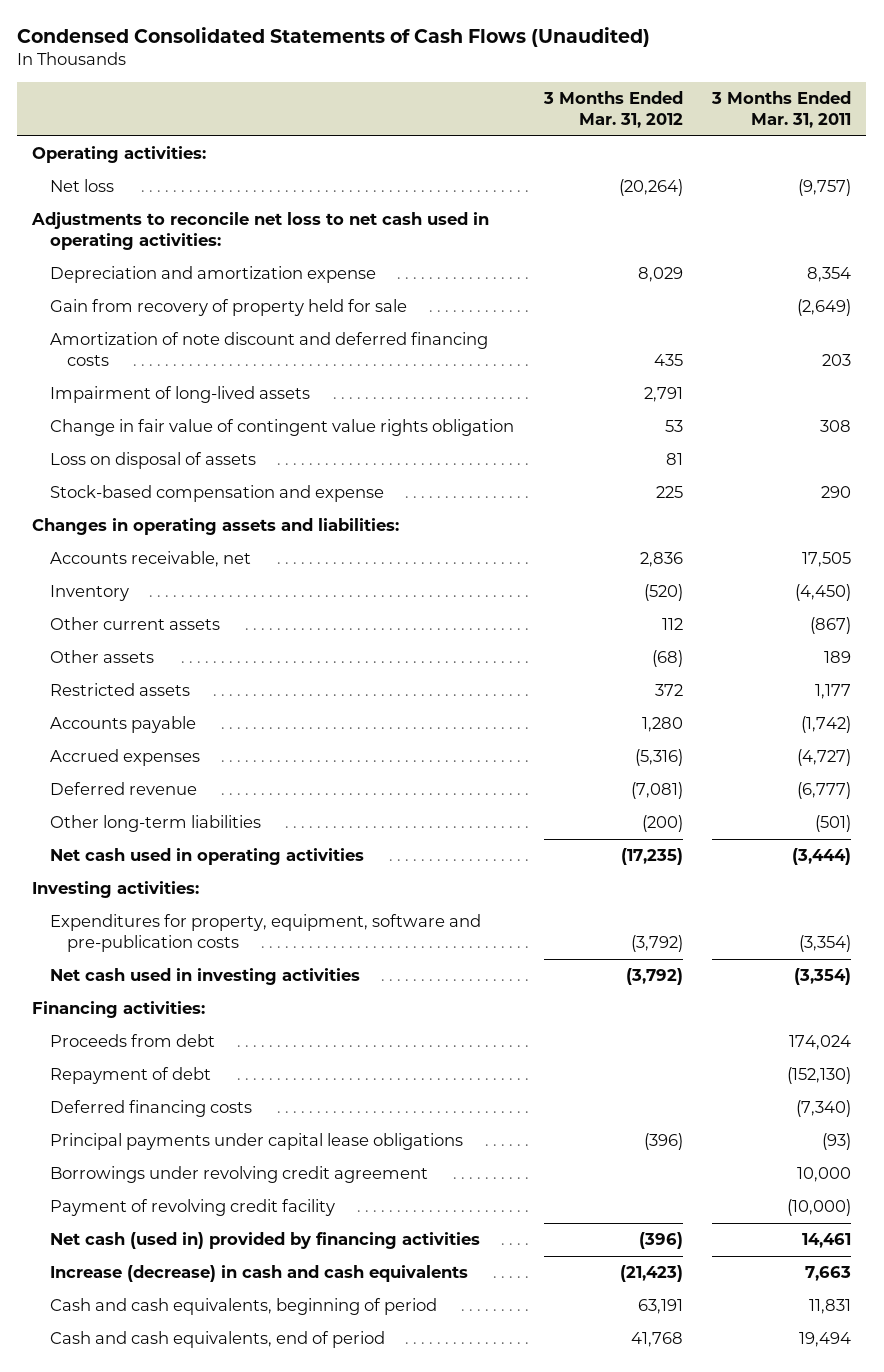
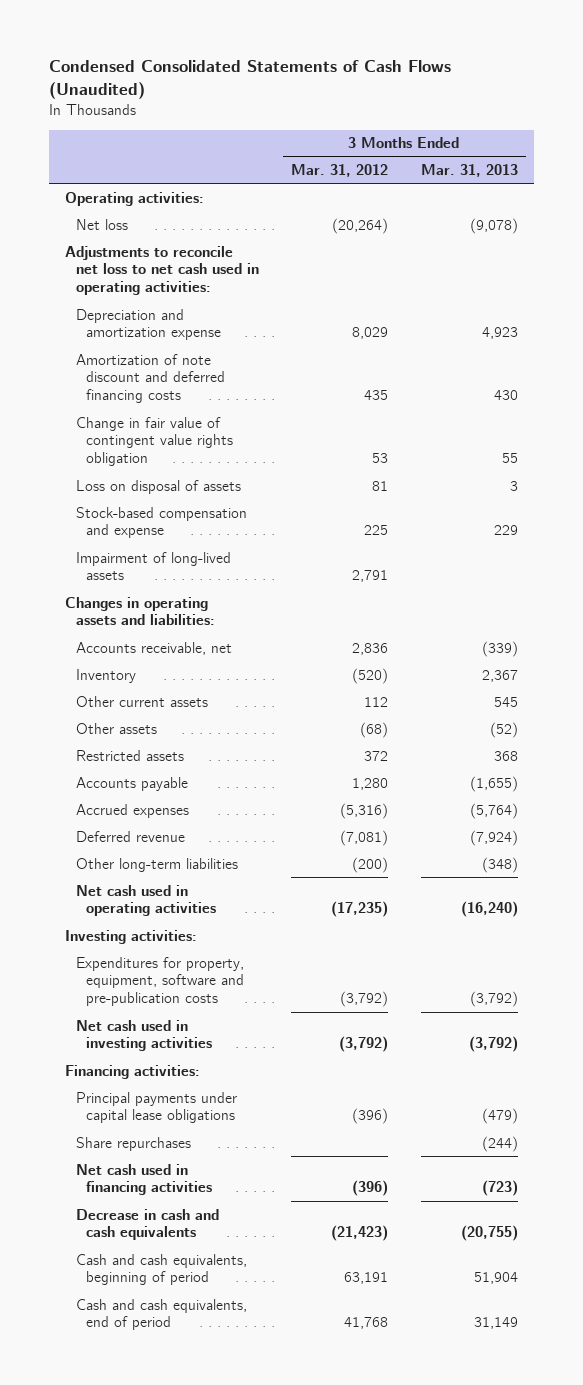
[711,90,852,128] 3 Months Ended Mar. 31, 2011 -> none
none -> [420,164,518,178] Mar. 31, 2013
[49,299,407,317] Gain from recovery of property held for sale -> none
[49,386,310,404] Impairment of long-lived assets -> [75,551,231,581] Impairment of long-lived assets
[49,1034,215,1048] Proceeds from debt -> none
[49,1067,211,1085] Repayment of debt -> none
[49,1100,252,1118] Deferred financing costs -> none
[49,1166,428,1184] Borrowings under revolving credit agreement -> none
[49,1199,335,1217] Payment of revolving credit facility -> none
none -> [75,1136,191,1151] Share repurchases
[49,1232,480,1250] Net cash (used in) provided by financing activities -> [75,1163,213,1196] Net cash used in financing activities
[49,1265,468,1283] Increase (decrease) in cash and cash equivalents -> [75,1208,219,1241] Decrease in cash and cash equivalents

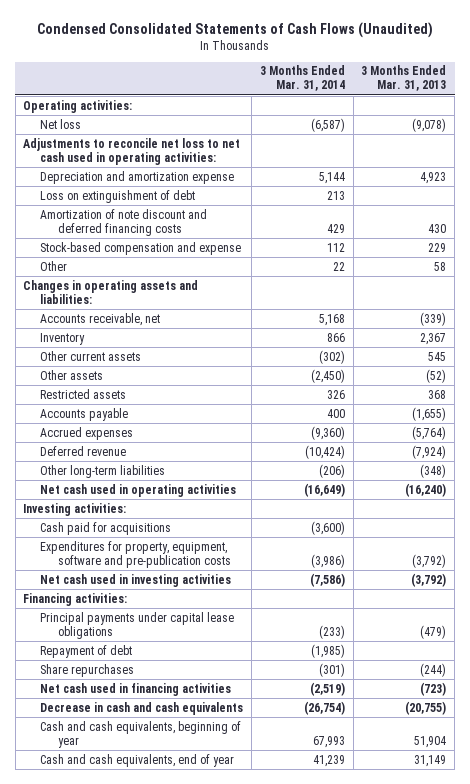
[291,164,389,178] Mar. 31, 2012 -> none
none -> [259,65,345,92] 3 Months Ended Mar. 31, 2014
none -> [40,189,196,203] Loss on extinguishment of debt
[75,416,234,467] Change in fair value of contingent value rights obligation -> none
[75,479,241,494] Loss on disposal of assets -> none
[75,551,231,581] Impairment of long-lived assets -> none
none -> [40,260,68,271] Other
none -> [40,521,172,535] Cash paid for acquisitions
none -> [40,644,133,658] Repayment of debt
[75,1253,247,1286] Cash and cash equivalents, beginning of period -> [40,720,242,748] Cash and cash equivalents, beginning of year
[75,1298,247,1331] Cash and cash equivalents, end of period -> [40,753,235,767] Cash and cash equivalents, end of year

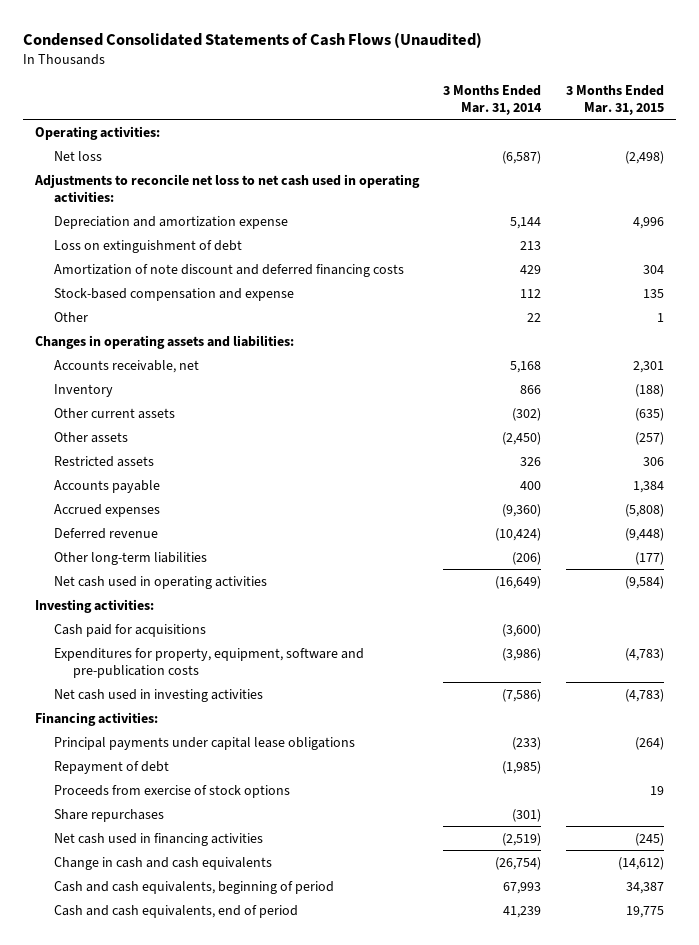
[361,65,447,92] 3 Months Ended Mar. 31, 2013 -> none
none -> [565,85,664,115] 3 Months Ended Mar. 31, 2015
none -> [54,784,291,798] Proceeds from exercise of stock options
[40,701,244,715] Decrease in cash and cash equivalents -> [54,856,273,870] Change in cash and cash equivalents
[40,720,242,748] Cash and cash equivalents, beginning of year -> [54,880,335,894] Cash and cash equivalents, beginning of period
[40,753,235,767] Cash and cash equivalents, end of year -> [54,904,299,918] Cash and cash equivalents, end of period

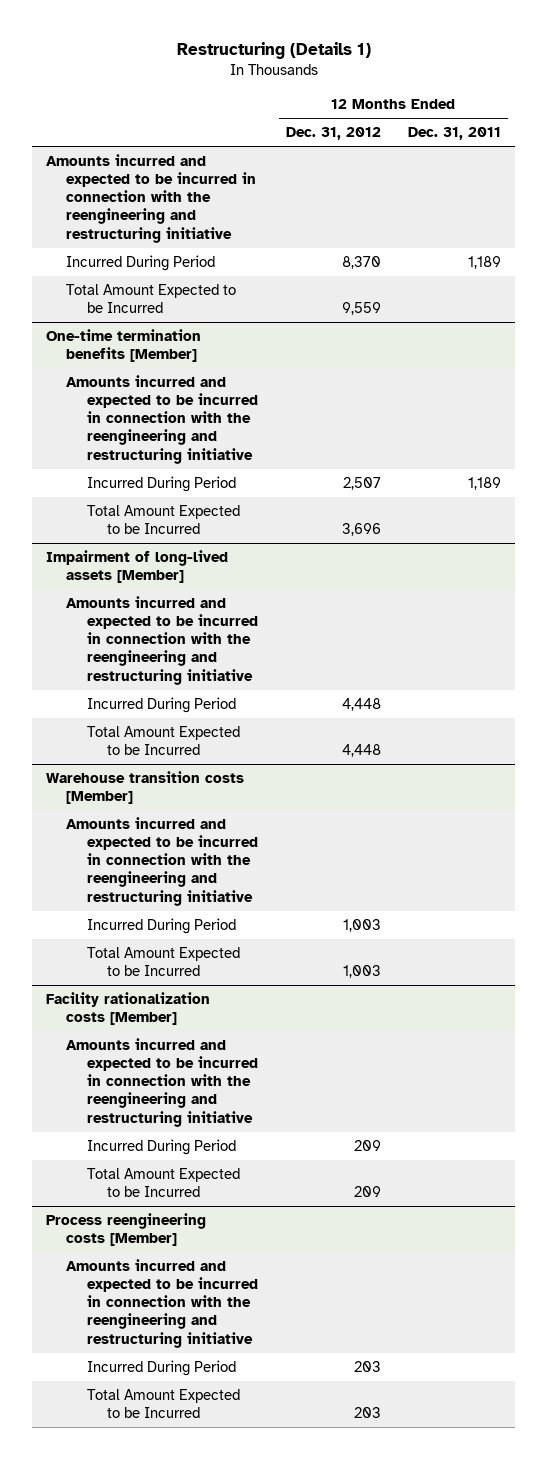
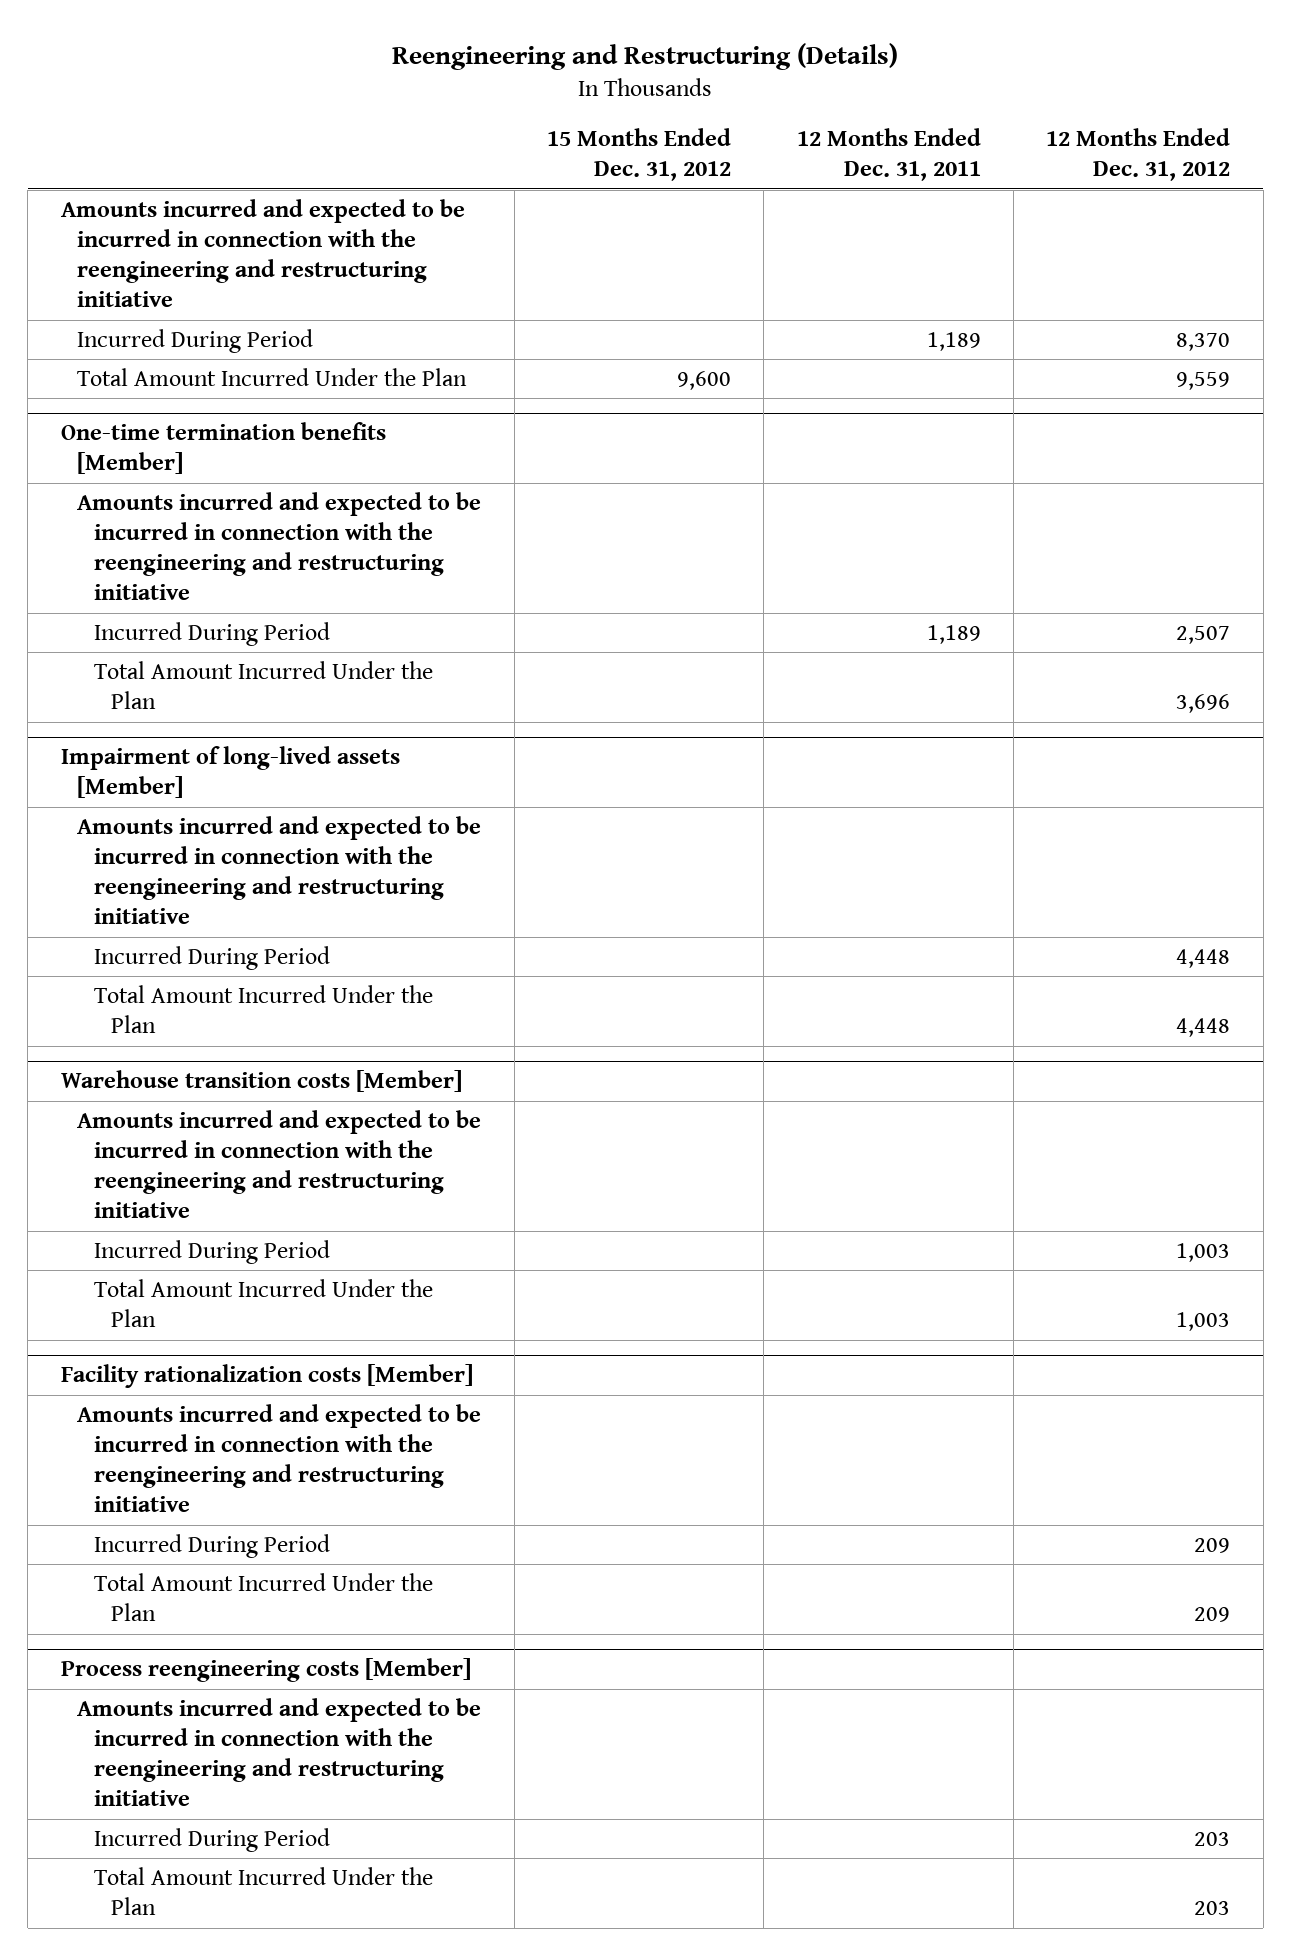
[176,41,371,59] Restructuring (Details 1) -> [392,43,899,71] Reengineering and Restructuring (Details)
none -> [547,127,732,182] 15 Months Ended Dec. 31, 2012
[66,284,237,314] Total Amount Expected to be Incurred -> [77,367,468,386] Total Amount Incurred Under the Plan
[86,505,240,535] Total Amount Expected to be Incurred -> [94,660,434,710] Total Amount Incurred Under the Plan
[86,726,240,756] Total Amount Expected to be Incurred -> [94,984,434,1034] Total Amount Incurred Under the Plan
[86,947,240,977] Total Amount Expected to be Incurred -> [94,1278,434,1328] Total Amount Incurred Under the Plan
[86,1168,240,1198] Total Amount Expected to be Incurred -> [94,1572,434,1622] Total Amount Incurred Under the Plan
[86,1389,240,1419] Total Amount Expected to be Incurred -> [94,1866,434,1916] Total Amount Incurred Under the Plan

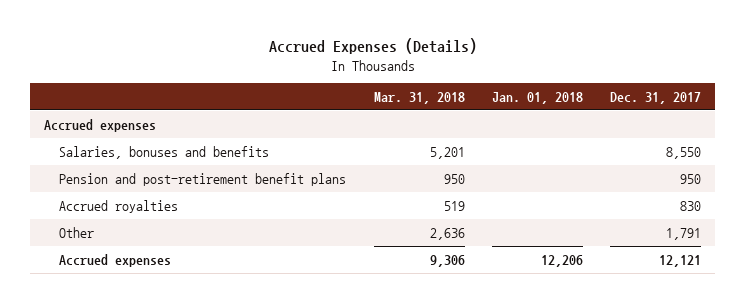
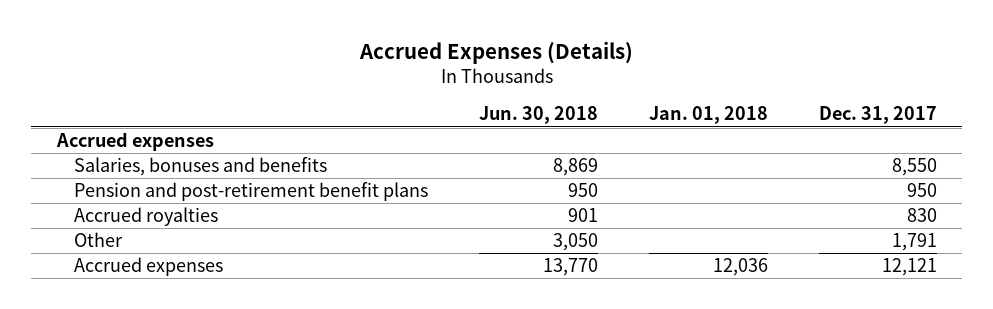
[373,92,465,105] Mar. 31, 2018 -> none
none -> [479,106,599,125] Jun. 30, 2018
[541,254,584,267] 12,206 -> [713,258,769,277] 12,036

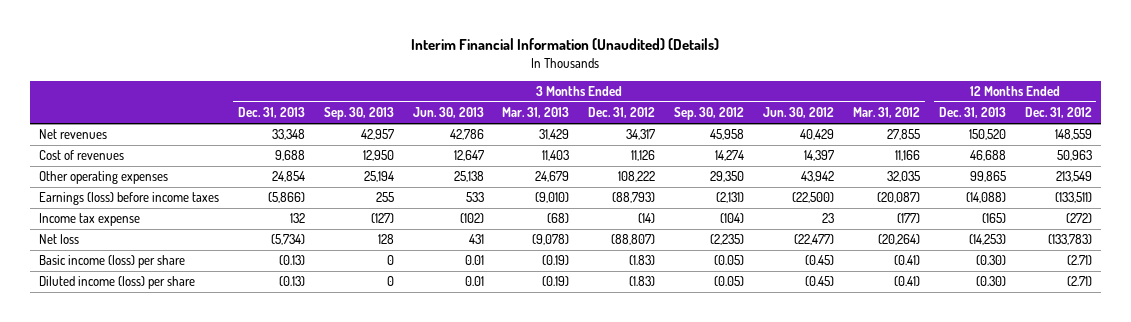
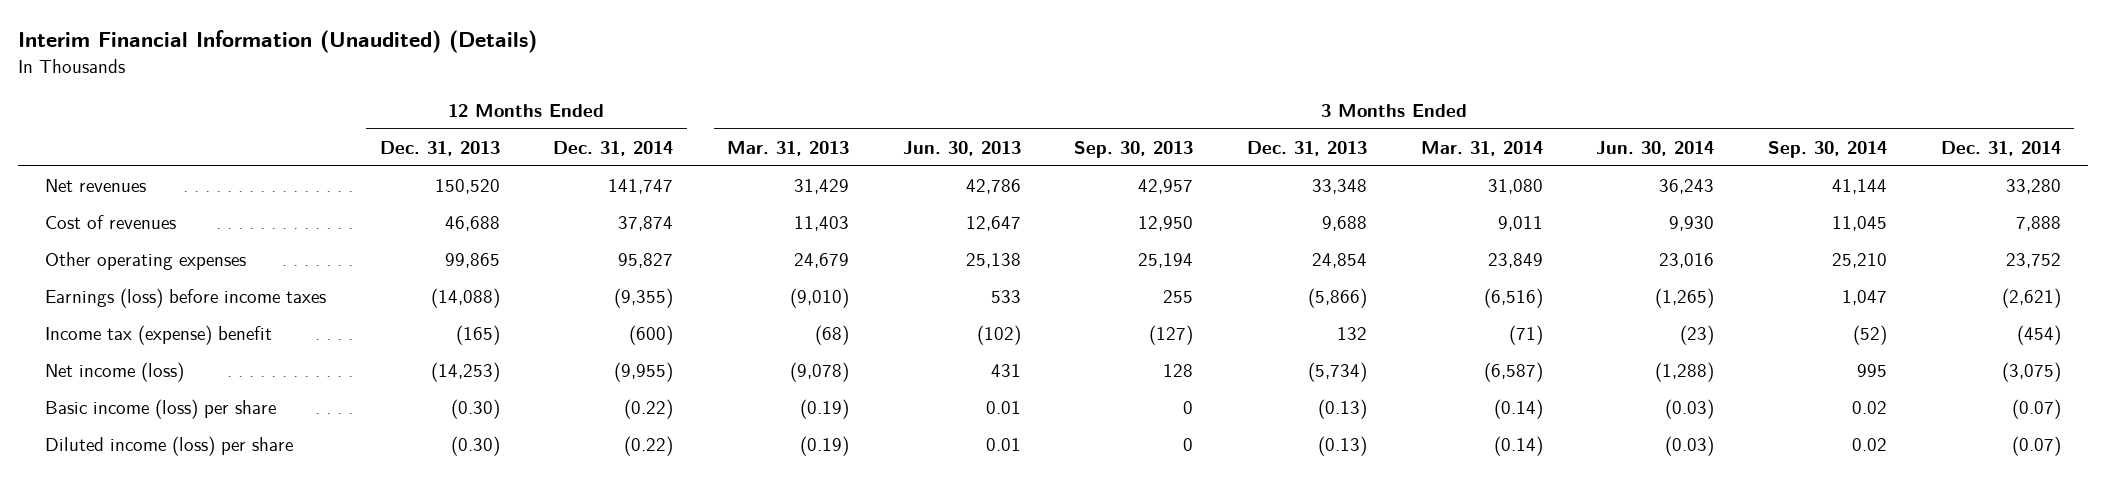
[588,107,656,119] Dec. 31, 2012 -> none
[674,107,745,121] Sep. 30, 2012 -> none
[763,107,835,119] Jun. 30, 2012 -> none
[852,107,920,119] Mar. 31, 2012 -> none
[1024,107,1092,119] Dec. 31, 2012 -> none
none -> [553,140,674,156] Dec. 31, 2014
none -> [1420,140,1543,156] Mar. 31, 2014
none -> [1596,140,1715,156] Jun. 30, 2014
none -> [1768,140,1888,158] Sep. 30, 2014
none -> [1940,140,2061,156] Dec. 31, 2014
[39,213,141,227] Income tax expense -> [44,325,272,346] Income tax (expense) benefit
[39,234,80,245] Net loss -> [44,362,184,383] Net income (loss)

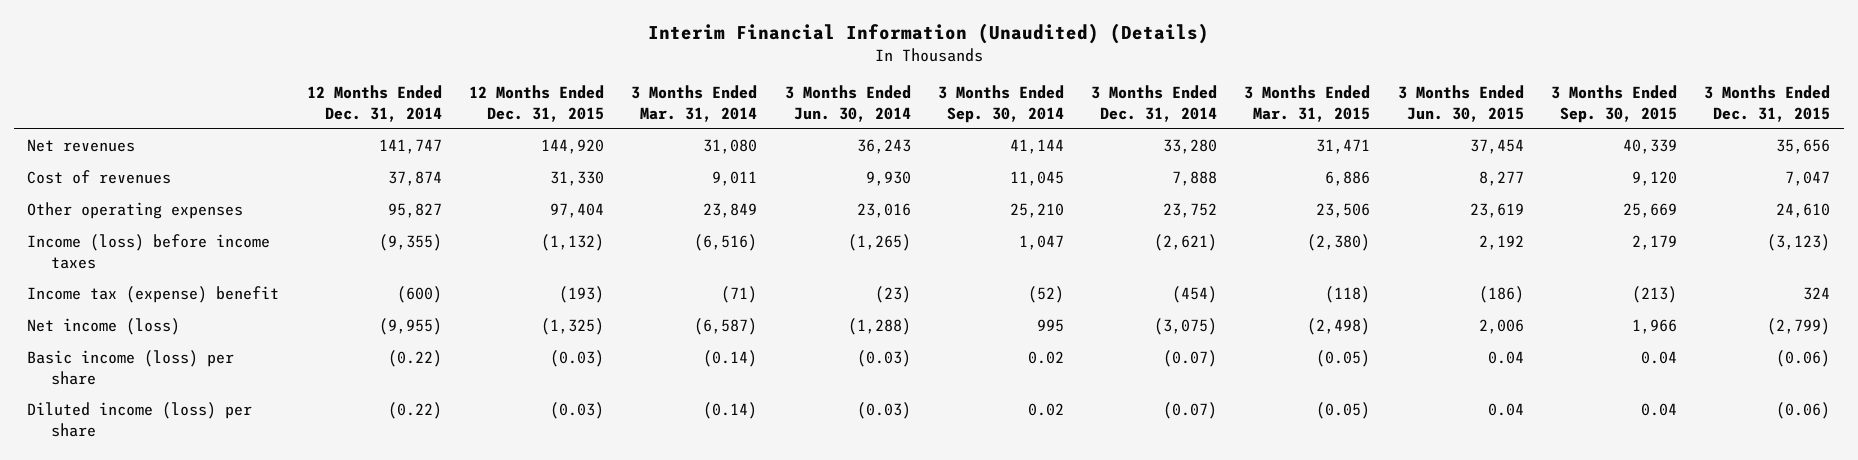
[379,140,500,156] Dec. 31, 2013 -> none
[726,140,849,156] Mar. 31, 2013 -> none
[902,140,1021,156] Jun. 30, 2013 -> none
[1074,140,1194,158] Sep. 30, 2013 -> none
[1247,140,1368,156] Dec. 31, 2013 -> none
none -> [468,85,604,122] 12 Months Ended Dec. 31, 2015
none -> [1244,85,1371,122] 3 Months Ended Mar. 31, 2015
none -> [1397,85,1524,122] 3 Months Ended Jun. 30, 2015
none -> [1551,85,1678,123] 3 Months Ended Sep. 30, 2015
none -> [1704,85,1831,122] 3 Months Ended Dec. 31, 2015
[44,288,326,309] Earnings (loss) before income taxes -> [27,234,271,269] Income (loss) before income taxes

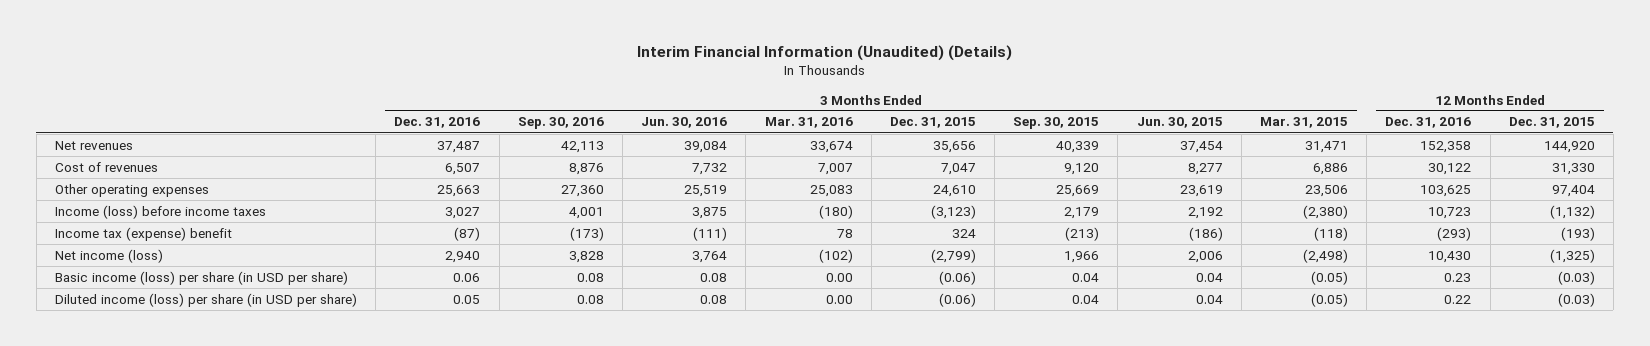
[306,85,442,122] 12 Months Ended Dec. 31, 2014 -> none
[631,85,758,122] 3 Months Ended Mar. 31, 2014 -> none
[784,85,911,122] 3 Months Ended Jun. 30, 2014 -> none
[937,85,1064,123] 3 Months Ended Sep. 30, 2014 -> none
[1091,85,1218,122] 3 Months Ended Dec. 31, 2014 -> none
none -> [394,117,481,129] Dec. 31, 2016
none -> [517,117,604,130] Sep. 30, 2016
none -> [641,117,728,129] Jun. 30, 2016
none -> [764,117,853,129] Mar. 31, 2016
none -> [1385,117,1472,129] Dec. 31, 2016
[27,350,235,385] Basic income (loss) per share -> [55,270,349,285] Basic income (loss) per share (in USD per share)
[27,402,253,437] Diluted income (loss) per share -> [55,292,358,307] Diluted income (loss) per share (in USD per share)

